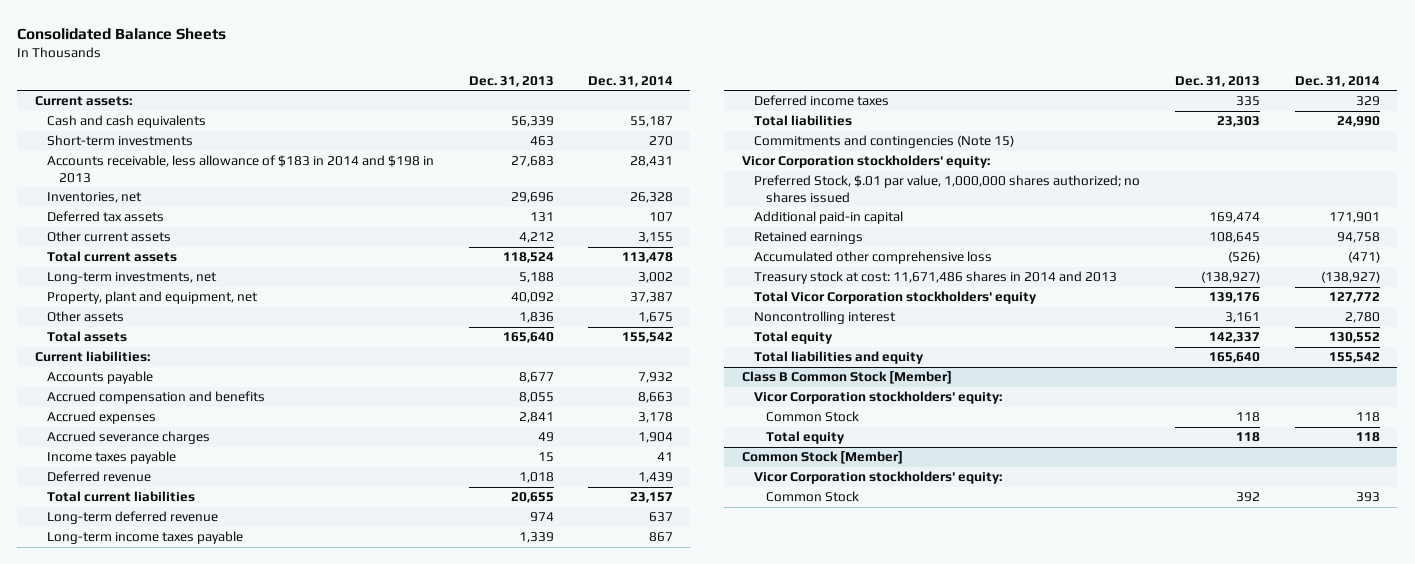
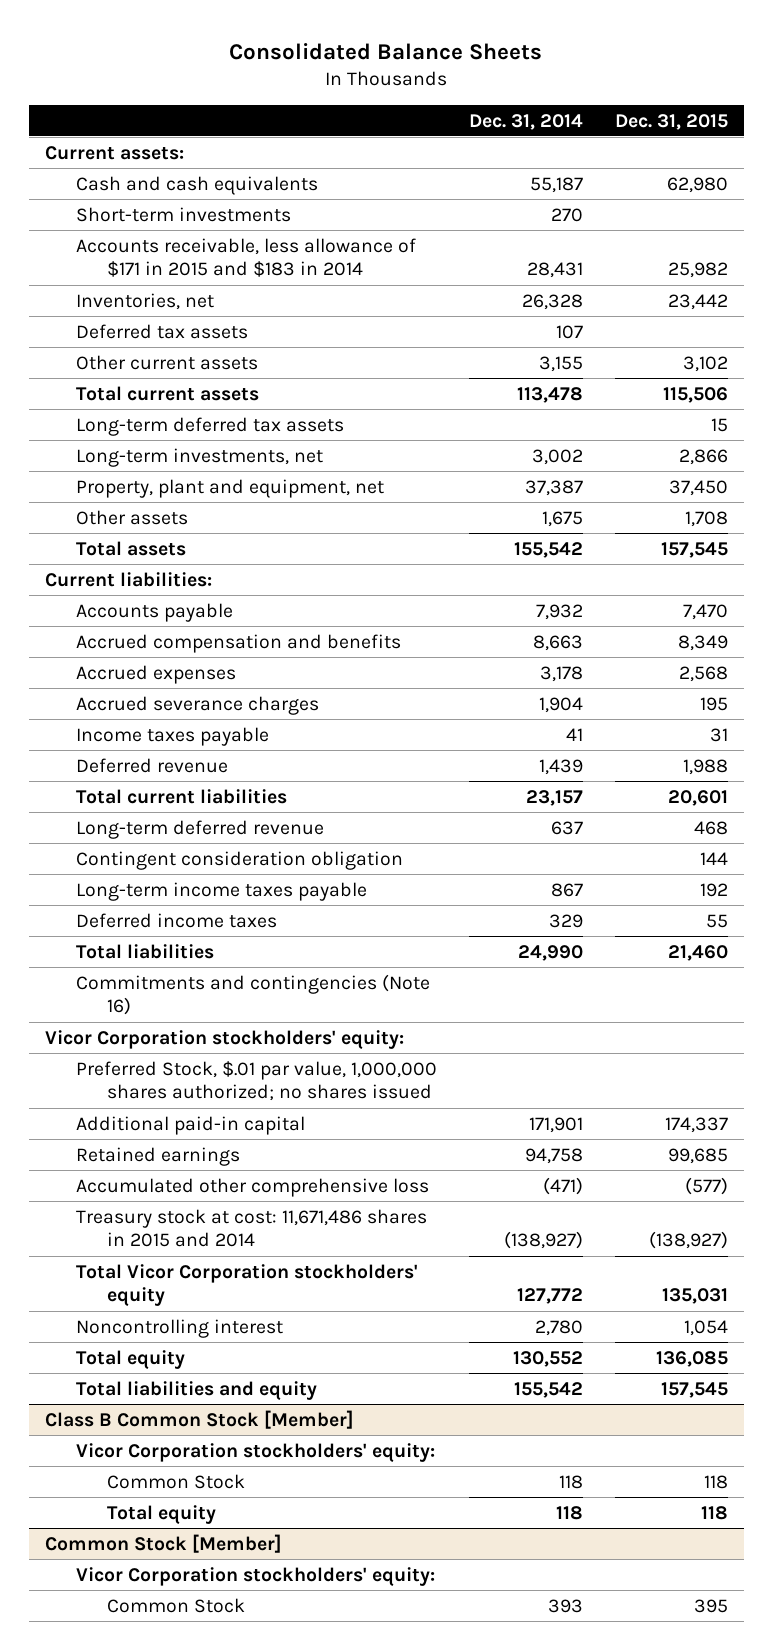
[468,75,554,87] Dec. 31, 2013 -> none
none -> [614,113,728,130] Dec. 31, 2015
[46,155,434,183] Accounts receivable, less allowance of $183 in 2014 and $198 in 2013 -> [75,237,416,278] Accounts receivable, less allowance of $171 in 2015 and $183 in 2014
none -> [75,416,344,436] Long-term deferred tax assets
none -> [75,850,403,870] Contingent consideration obligation
[753,135,1014,149] Commitments and contingencies (Note 15) -> [75,973,430,1016] Commitments and contingencies (Note 16)
[753,271,1117,285] Treasury stock at cost: 11,671,486 shares in 2014 and 2013 -> [75,1208,427,1248] Treasury stock at cost: 11,671,486 shares in 2015 and 2014

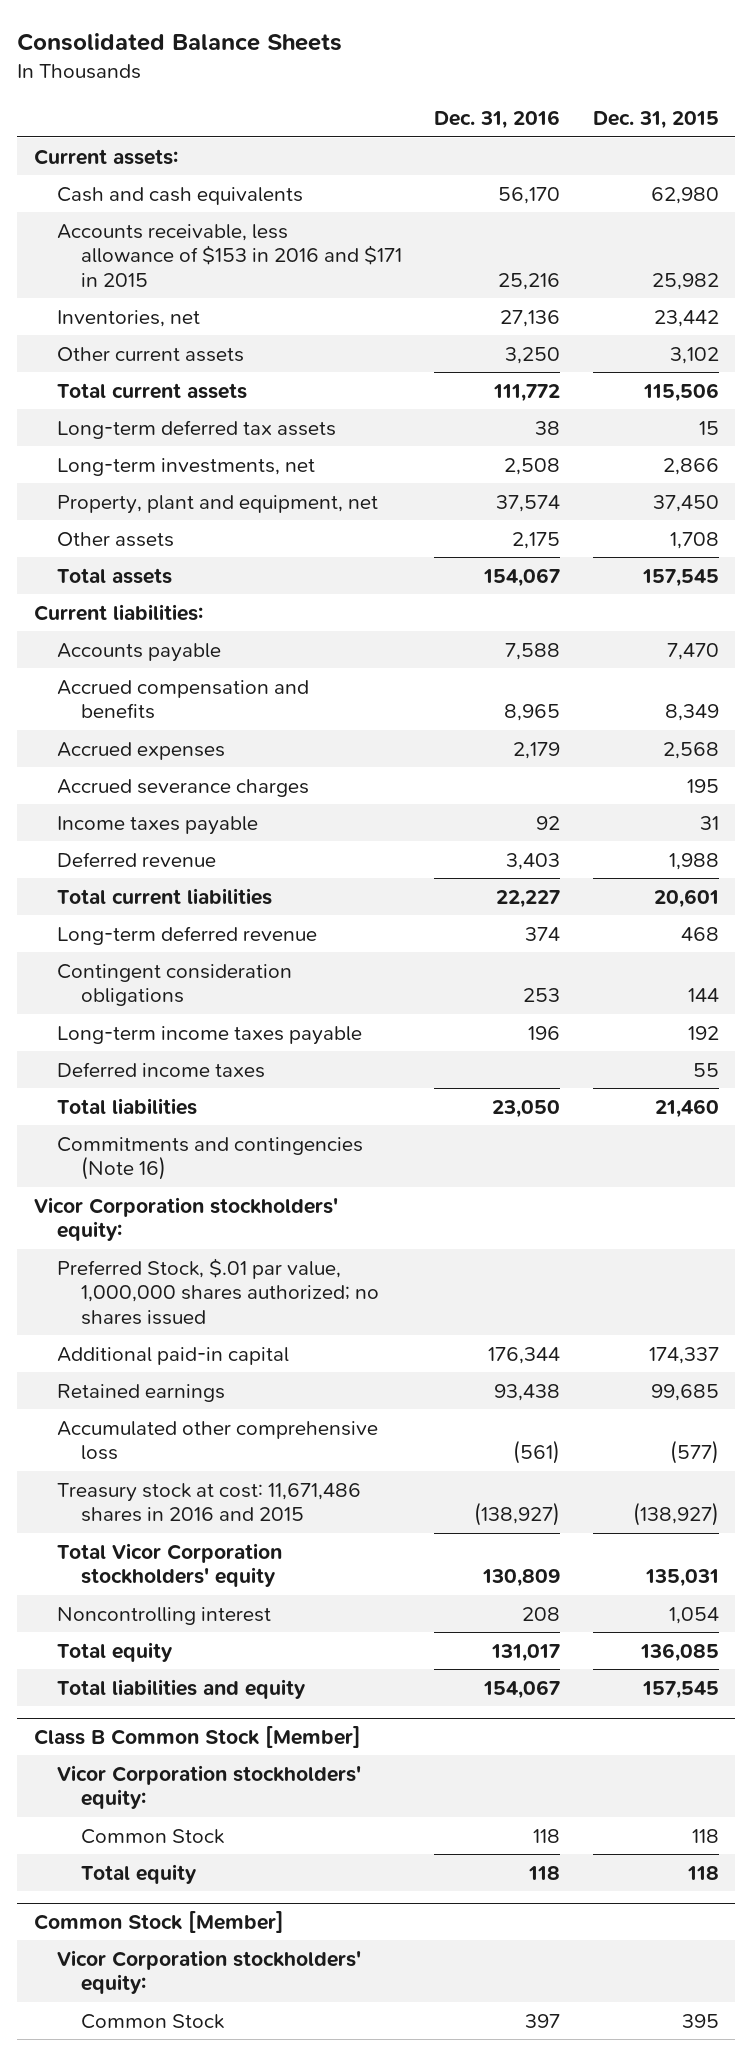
[468,113,583,130] Dec. 31, 2014 -> none
none -> [434,110,561,130] Dec. 31, 2016
[75,206,291,222] Short-term investments -> none
[75,237,416,278] Accounts receivable, less allowance of $171 in 2015 and $183 in 2014 -> [57,223,402,287] Accounts receivable, less allowance of $153 in 2016 and $171 in 2015
[75,323,248,339] Deferred tax assets -> none
[75,850,403,870] Contingent consideration obligation -> [57,963,293,1007] Contingent consideration obligations
[75,1208,427,1248] Treasury stock at cost: 11,671,486 shares in 2015 and 2014 -> [57,1482,362,1523] Treasury stock at cost: 11,671,486 shares in 2016 and 2015

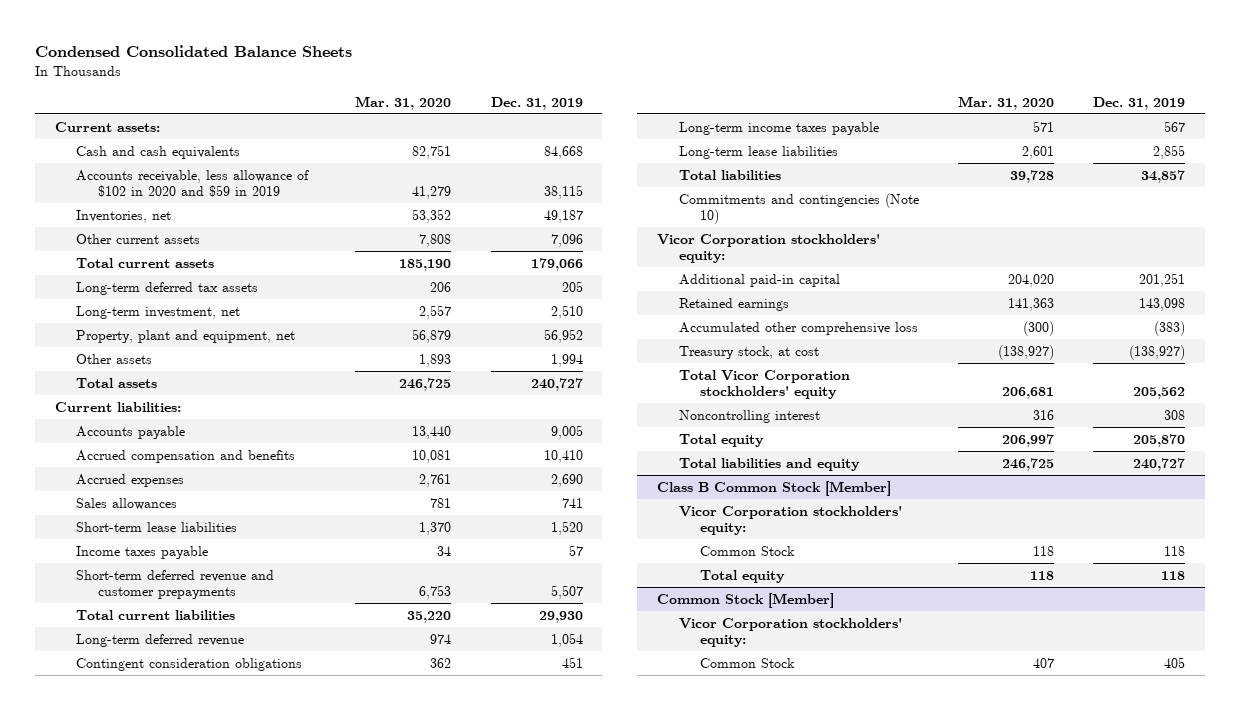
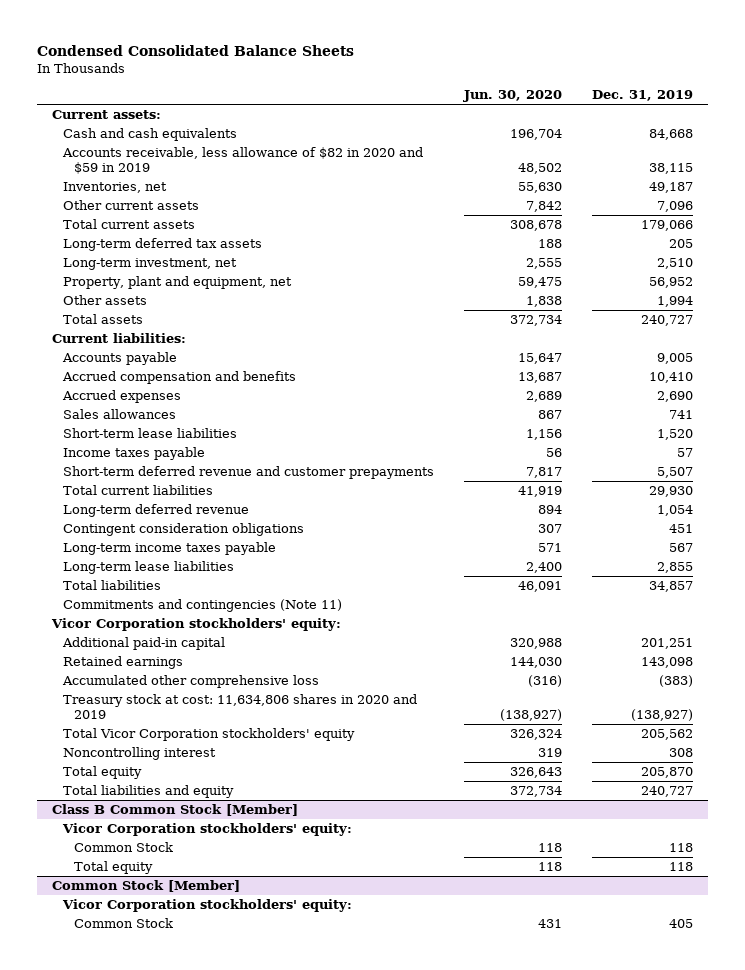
[355,95,452,110] Mar. 31, 2020 -> none
none -> [463,90,563,103] Jun. 30, 2020
[76,169,310,197] Accounts receivable, less allowance of $102 in 2020 and $59 in 2019 -> [61,146,423,174] Accounts receivable, less allowance of $82 in 2020 and $59 in 2019
[678,192,919,224] Commitments and contingencies (Note 10) -> [62,598,342,612] Commitments and contingencies (Note 11)
[678,345,819,359] Treasury stock, at cost -> [62,693,417,719] Treasury stock at cost: 11,634,806 shares in 2020 and 2019

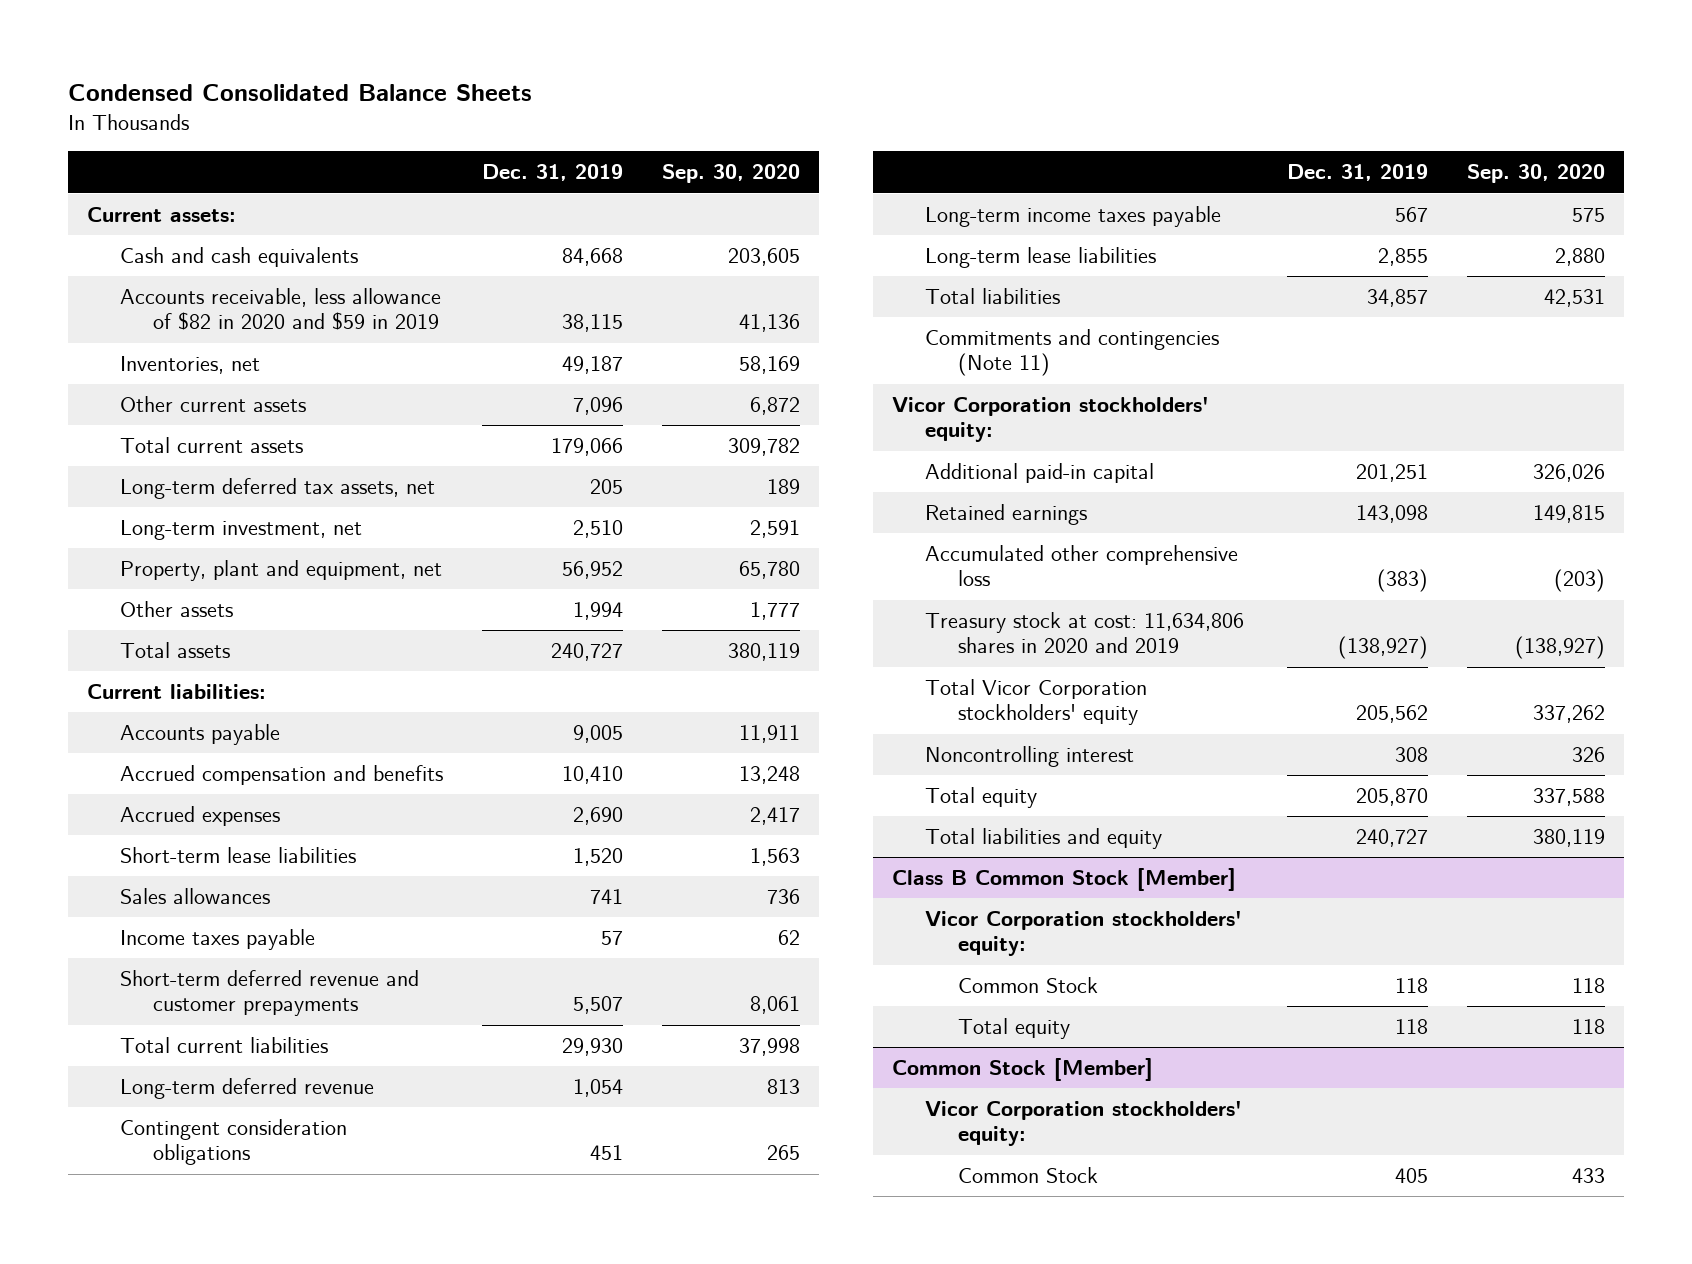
[463,90,563,103] Jun. 30, 2020 -> none
none -> [661,164,800,184] Sep. 30, 2020
[62,237,262,251] Long-term deferred tax assets -> [120,478,436,500] Long-term deferred tax assets, net
[62,408,176,419] Sales allowances -> [120,888,271,905] Sales allowances

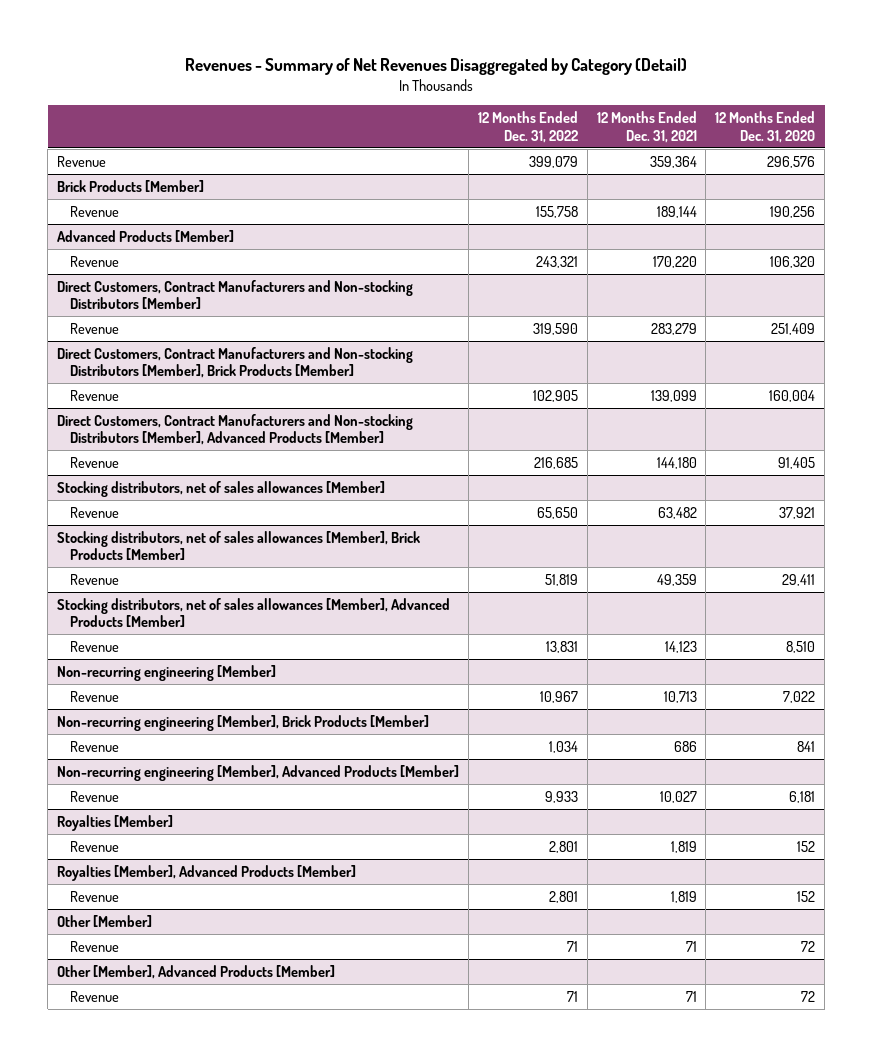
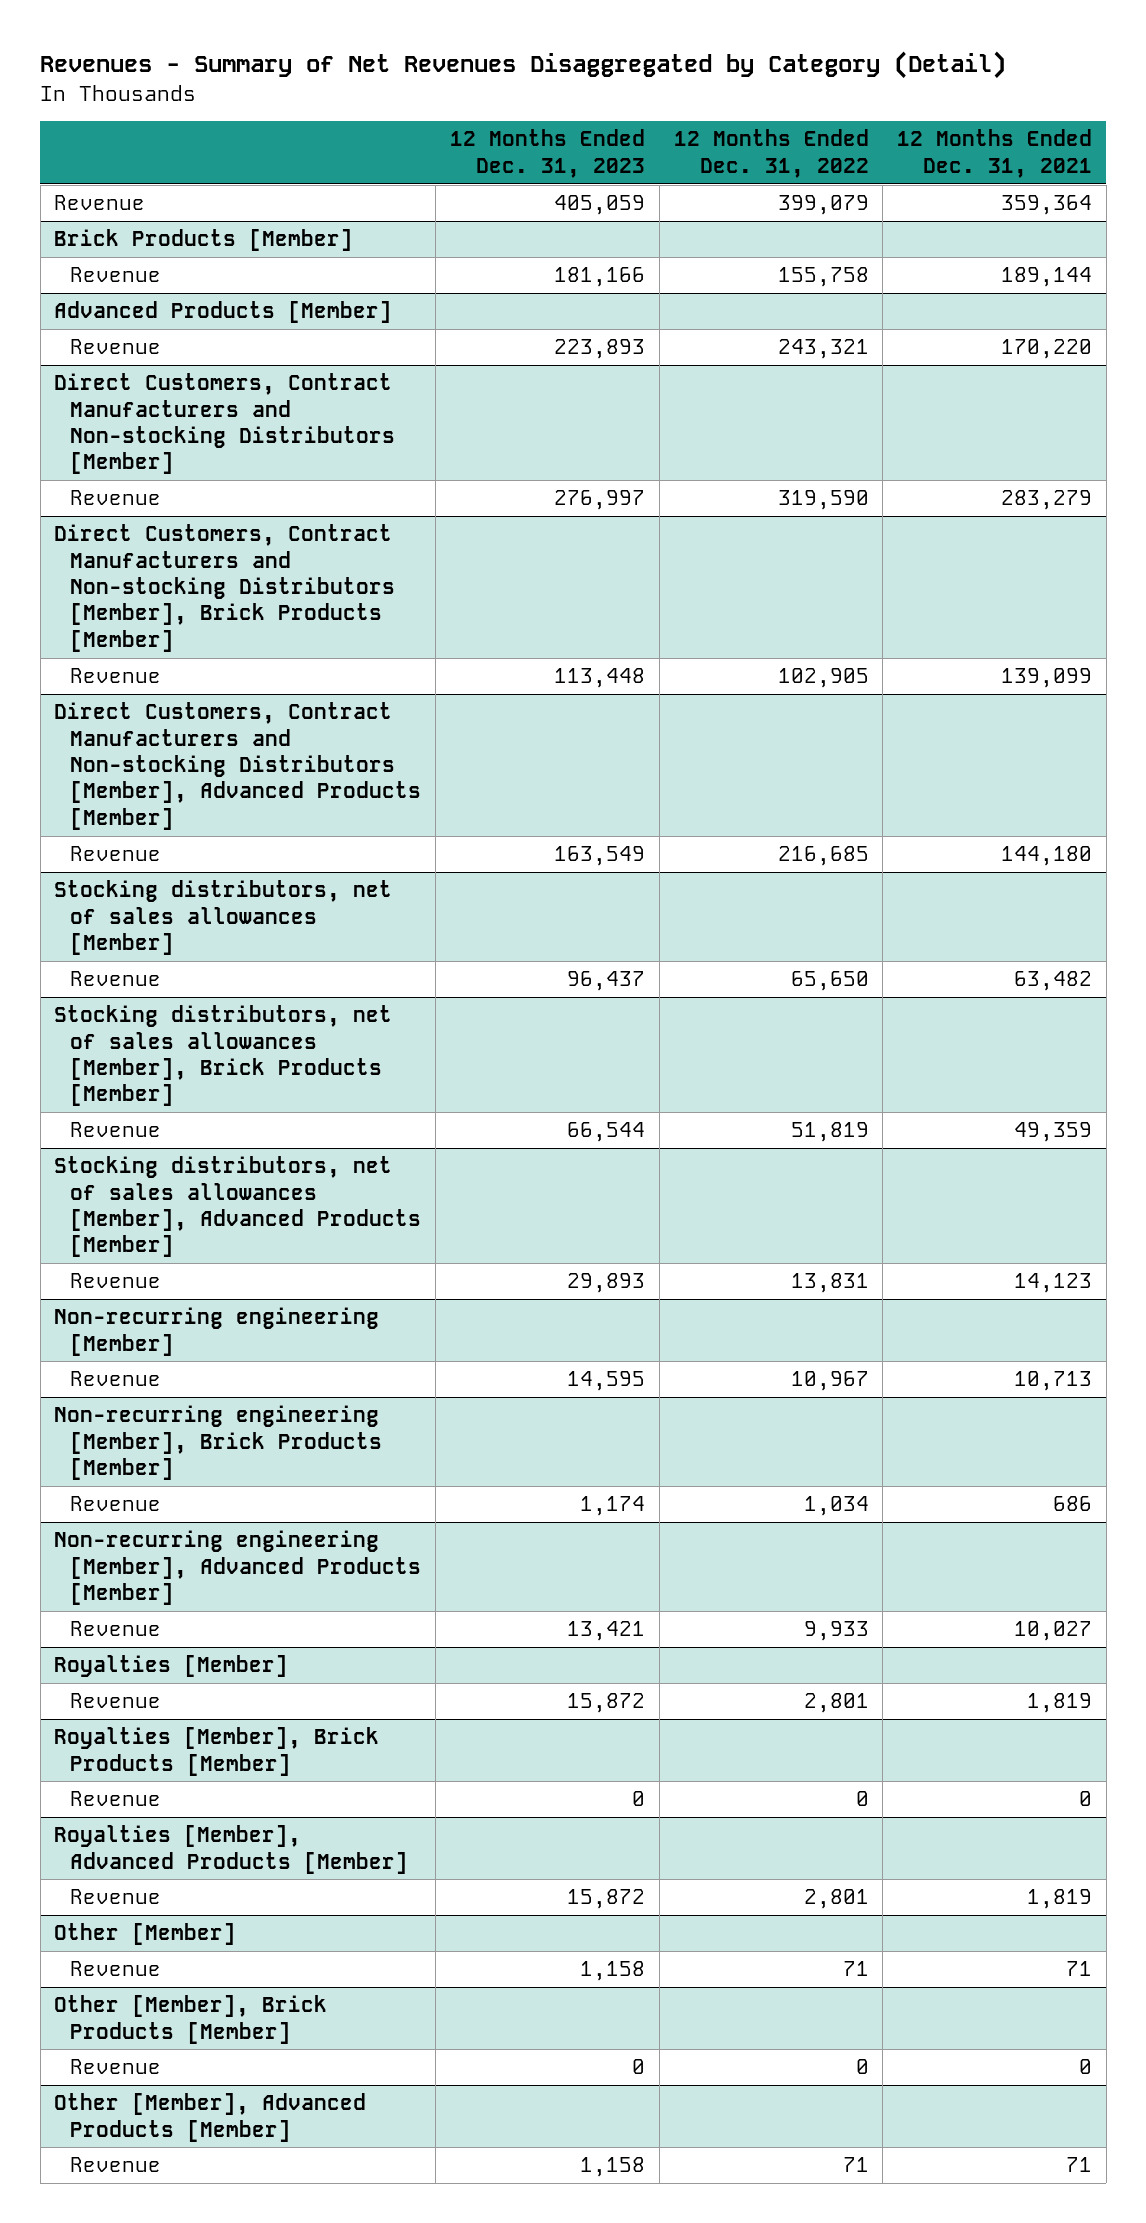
[715,111,816,143] 12 Months Ended Dec. 31, 2020 -> none
none -> [449,129,645,178] 12 Months Ended Dec. 31, 2023
none -> [54,1727,380,1776] Royalties [Member], Brick Products [Member]
none -> [70,1791,162,1807] Revenue
none -> [54,1995,328,2044] Other [Member], Brick Products [Member]
none -> [70,2059,162,2075] Revenue

